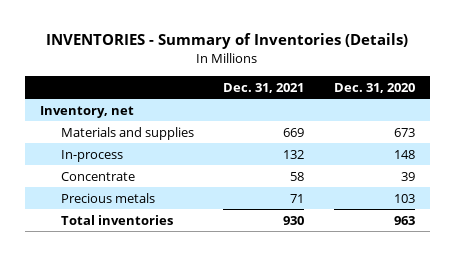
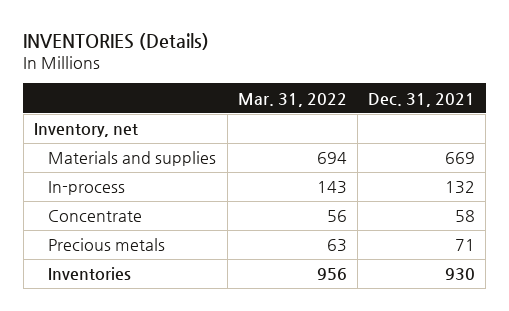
[46,32,409,49] INVENTORIES - Summary of Inventories (Details) -> [23,33,210,51] INVENTORIES (Details)
[334,82,416,93] Dec. 31, 2020 -> none
none -> [237,92,347,107] Mar. 31, 2022
[60,214,173,225] Total inventories -> [48,267,132,281] Inventories

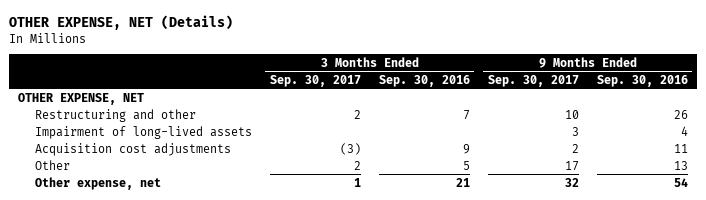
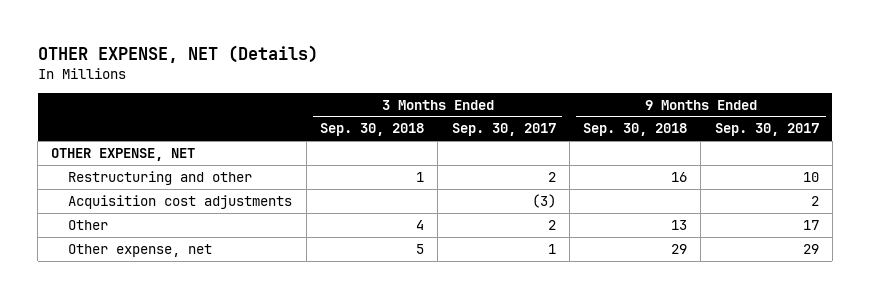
[378,74,470,87] Sep. 30, 2016 -> none
[596,74,688,87] Sep. 30, 2016 -> none
none -> [319,123,424,137] Sep. 30, 2018
none -> [583,123,688,137] Sep. 30, 2018
[34,125,252,139] Impairment of long-lived assets -> none
[564,177,579,187] 32 -> [802,243,819,254] 29

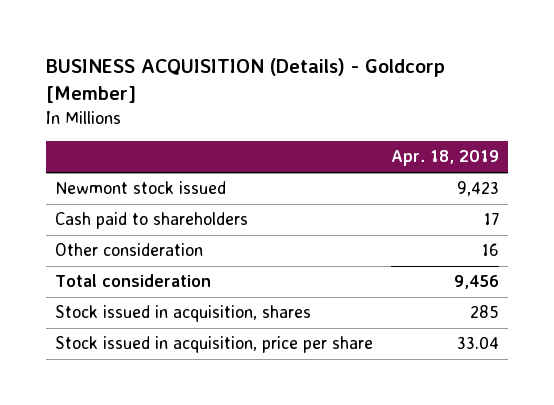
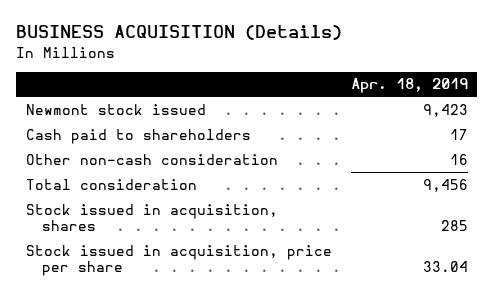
[46,58,446,104] BUSINESS ACQUISITION (Details) - Goldcorp [Member] -> [16,25,343,41] BUSINESS ACQUISITION (Details)
[55,243,204,257] Other consideration -> [25,153,278,165] Other non-cash consideration

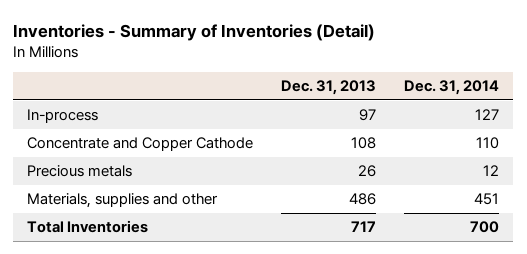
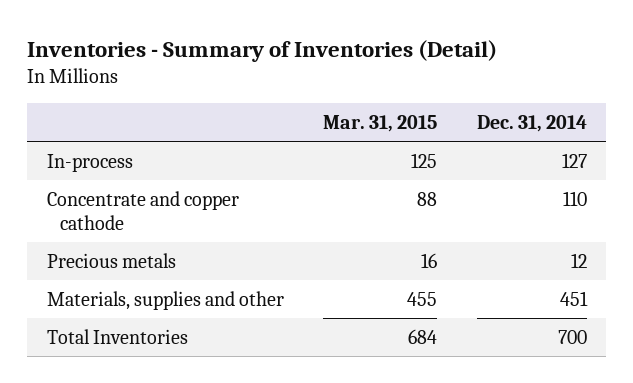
[281,79,377,95] Dec. 31, 2013 -> none
none -> [323,114,438,132] Mar. 31, 2015
[27,137,254,152] Concentrate and Copper Cathode -> [46,190,239,230] Concentrate and copper cathode

